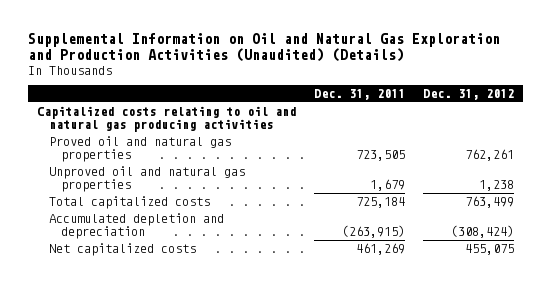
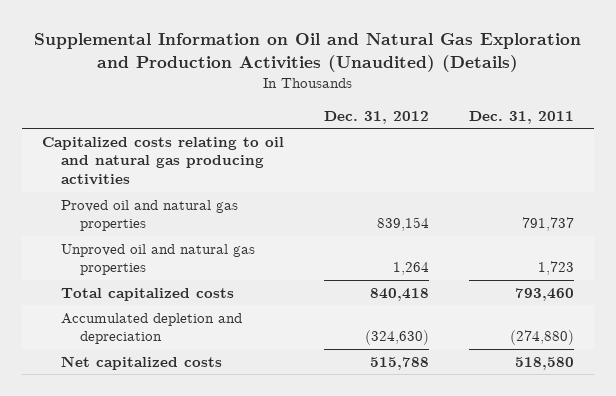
[356,150,406,162] 723,505 -> [521,217,574,232] 791,737
[465,149,515,162] 762,261 -> [376,217,429,232] 839,154
[370,179,406,192] 1,679 -> [537,261,574,276] 1,723
[479,180,515,192] 1,238 -> [392,262,429,276] 1,264
[356,197,406,209] 725,184 -> [514,287,574,301] 793,460
[465,196,515,209] 763,499 -> [369,287,429,301] 840,418
[342,225,406,239] (263,915) -> [509,330,574,346] (274,880)
[451,225,515,239] (308,424) -> [364,330,429,346] (324,630)
[356,243,406,256] 461,269 -> [514,356,574,370] 518,580
[465,244,515,256] 455,075 -> [369,356,429,370] 515,788

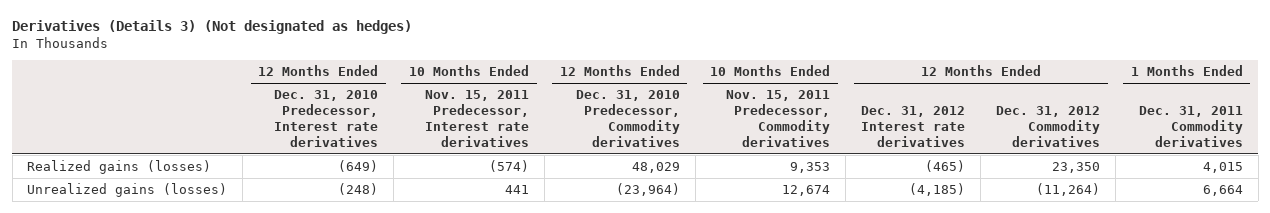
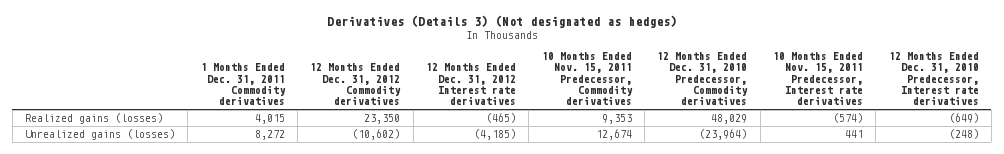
[1036,183,1101,197] (11,264) -> [352,129,401,141] (10,602)
[1202,185,1243,197] 6,664 -> [254,130,285,141] 8,272

